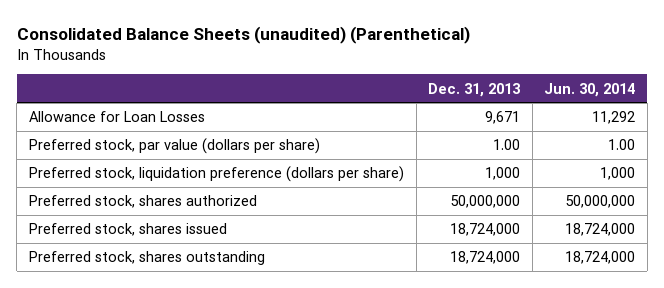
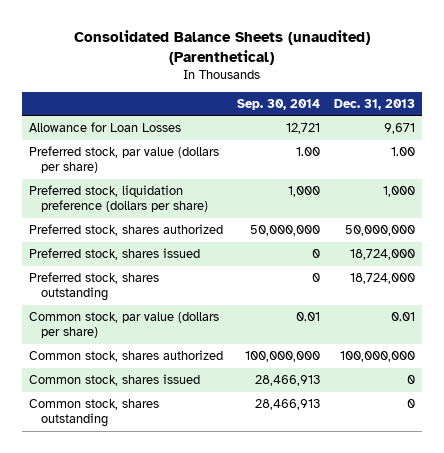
[544,82,636,97] Jun. 30, 2014 -> none
none -> [237,98,321,110] Sep. 30, 2014
none -> [28,312,219,339] Common stock, par value (dollars per share)
none -> [28,350,223,363] Common stock, shares authorized
none -> [28,374,200,387] Common stock, shares issued
none -> [28,399,159,428] Common stock, shares outstanding

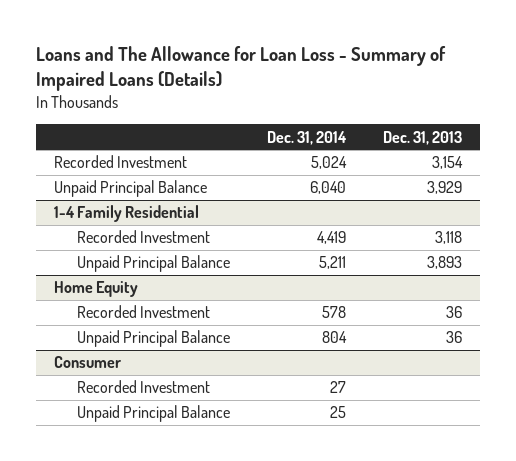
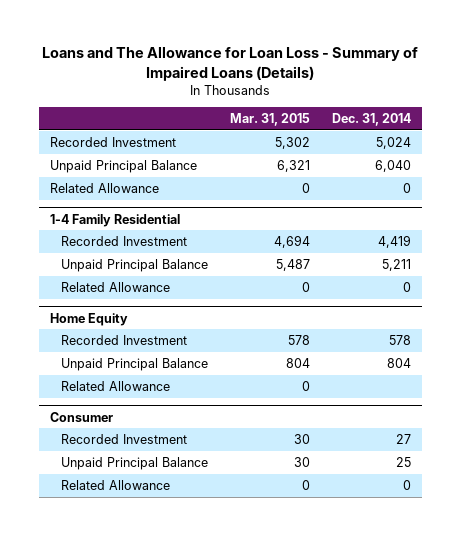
[382,130,462,145] Dec. 31, 2013 -> none
none -> [229,113,310,127] Mar. 31, 2015
none -> [49,182,159,193] Related Allowance
none -> [60,281,170,292] Related Allowance
none -> [60,380,170,391] Related Allowance
none -> [60,479,170,490] Related Allowance

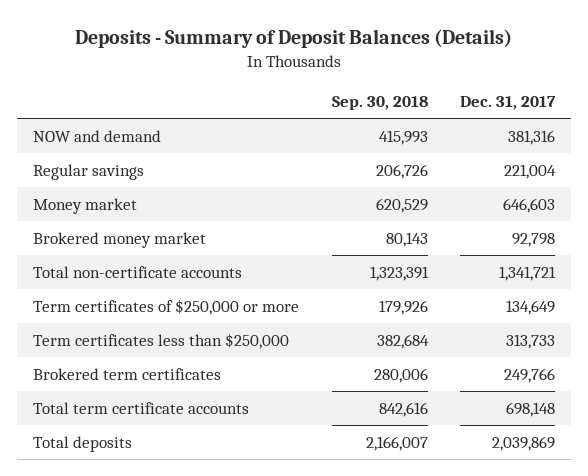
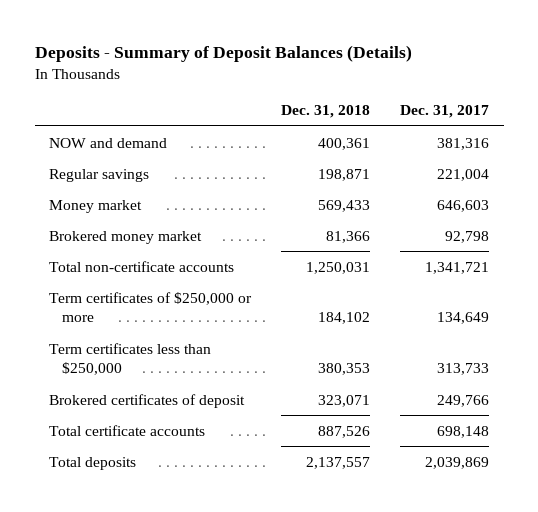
[331,96,428,111] Sep. 30, 2018 -> none
none -> [281,105,371,119] Dec. 31, 2018
[33,367,222,380] Brokered term certificates -> [49,393,246,408] Brokered certificates of deposit
[33,401,250,414] Total term certificate accounts -> [49,424,206,436] Total certificate accounts

